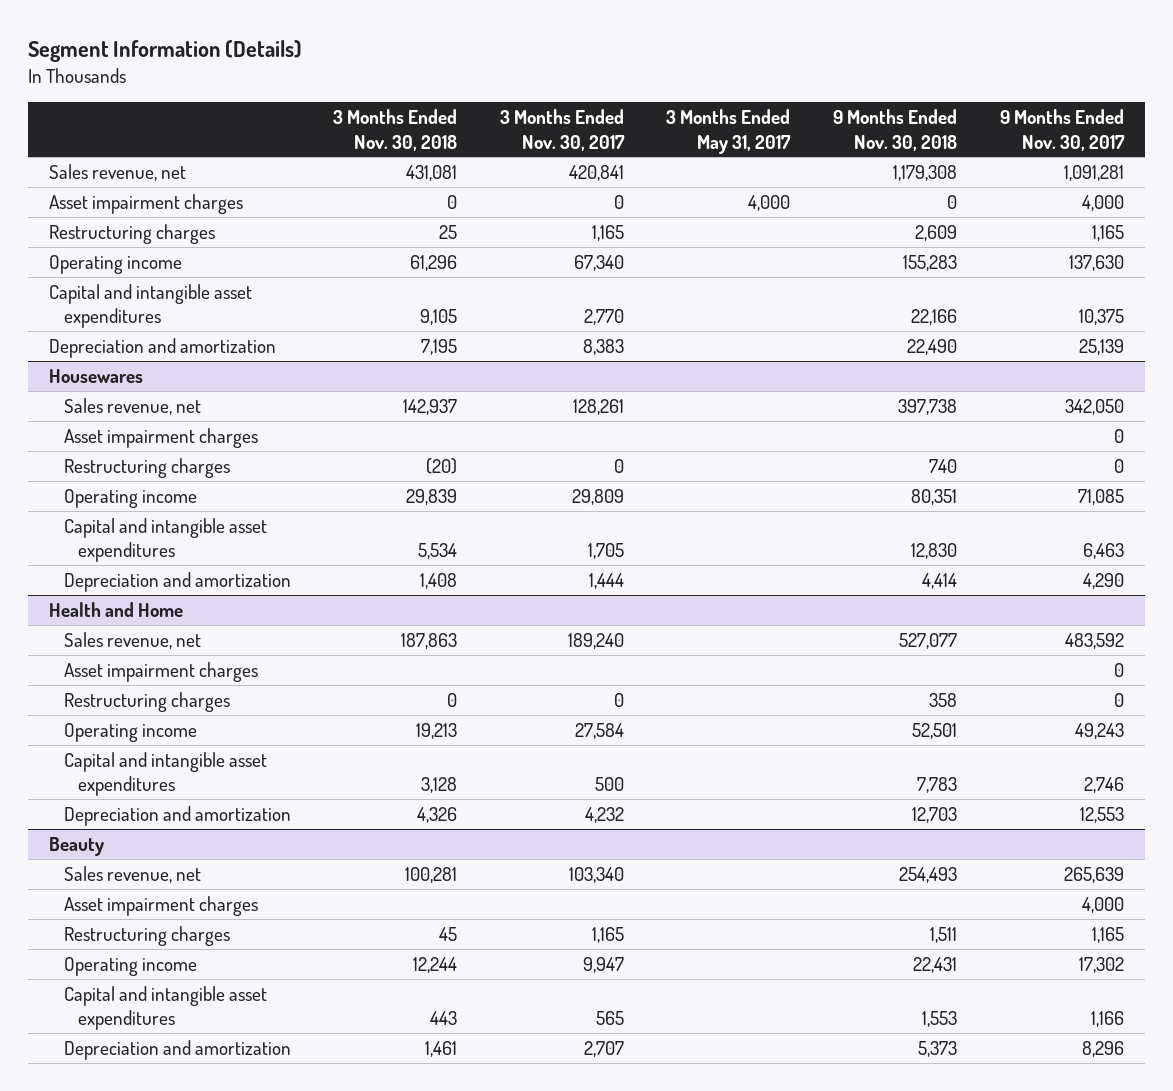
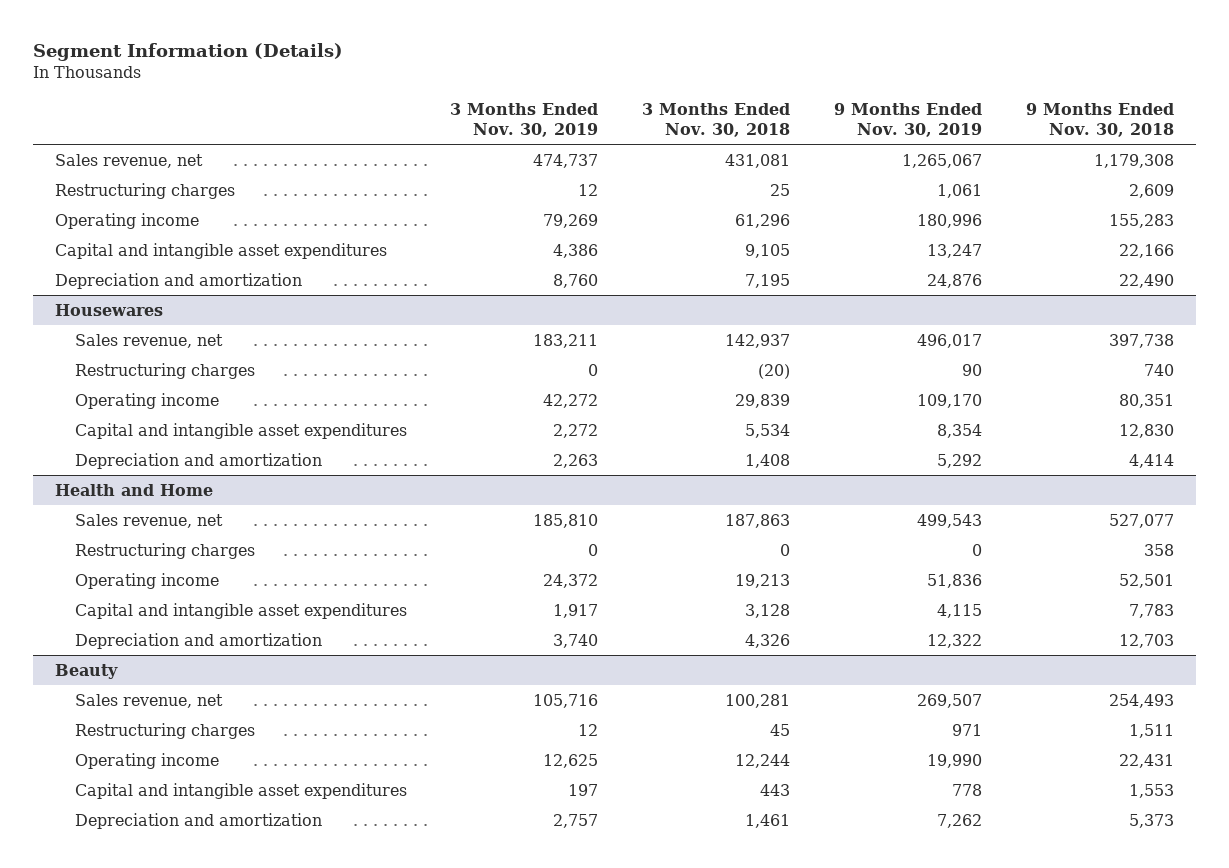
[499,109,625,151] 3 Months Ended Nov. 30, 2017 -> none
[666,109,792,154] 3 Months Ended May 31, 2017 -> none
[999,109,1125,151] 9 Months Ended Nov. 30, 2017 -> none
none -> [450,102,599,137] 3 Months Ended Nov. 30, 2019
none -> [834,102,983,137] 9 Months Ended Nov. 30, 2019
[49,193,244,214] Asset impairment charges -> none
[63,427,258,448] Asset impairment charges -> none
[63,661,258,682] Asset impairment charges -> none
[63,895,258,916] Asset impairment charges -> none

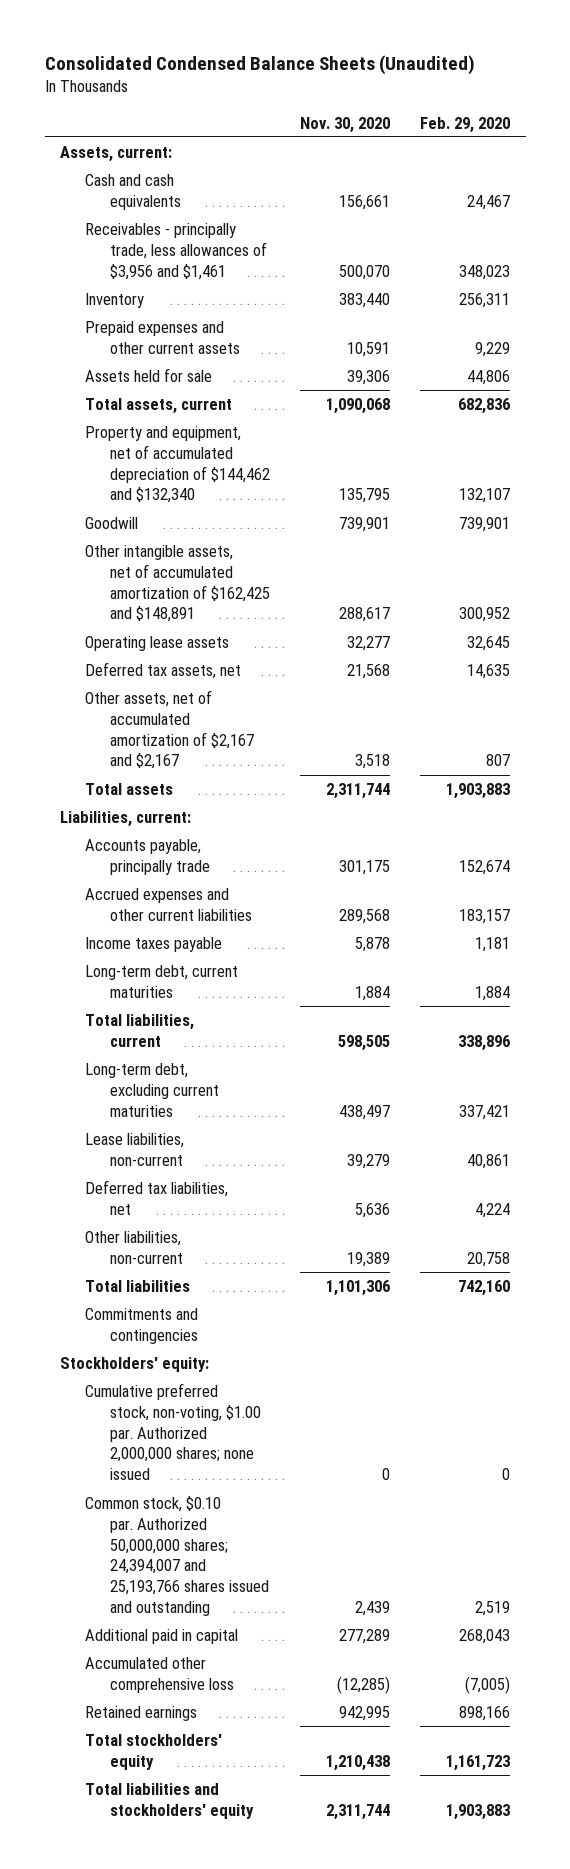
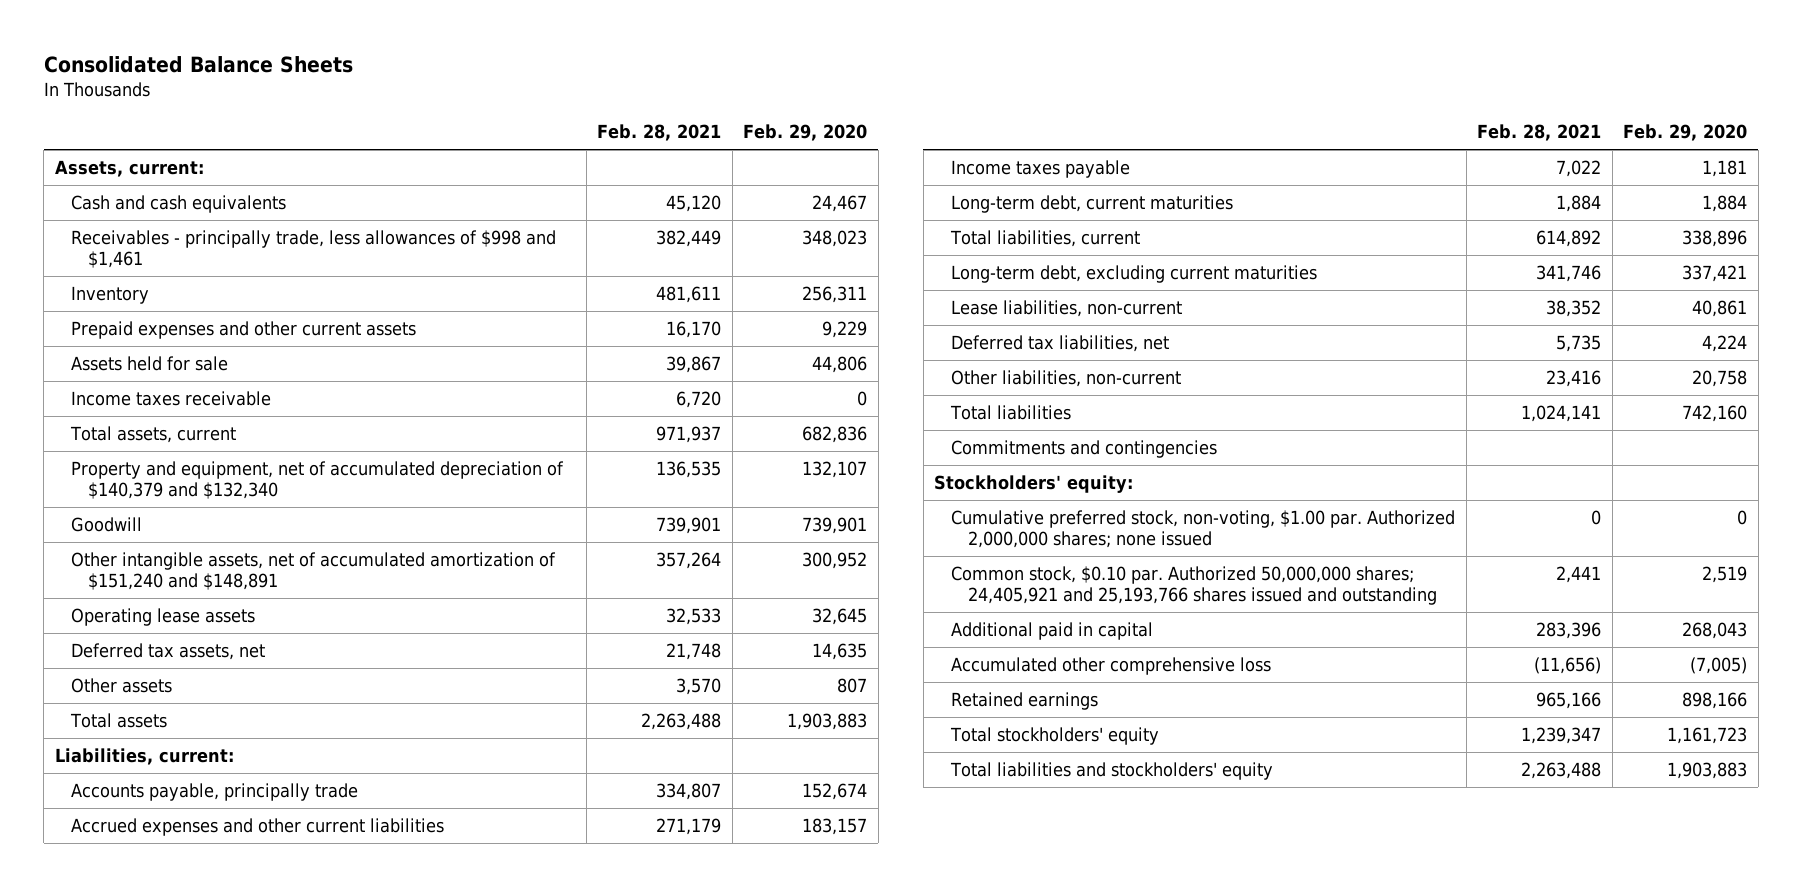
[44,55,475,76] Consolidated Condensed Balance Sheets (Unaudited) -> [43,55,353,73] Consolidated Balance Sheets
[300,116,391,133] Nov. 30, 2020 -> none
none -> [597,124,722,142] Feb. 28, 2021
[84,222,267,280] Receivables - principally trade, less allowances of $3,956 and $1,461 -> [71,230,557,269] Receivables - principally trade, less allowances of $998 and $1,461
none -> [71,391,272,407] Income taxes receivable
[84,425,270,504] Property and equipment, net of accumulated depreciation of $144,462 and $132,340 -> [71,461,565,500] Property and equipment, net of accumulated depreciation of $140,379 and $132,340
[84,544,270,623] Other intangible assets, net of accumulated amortization of $162,425 and $148,891 -> [71,552,557,591] Other intangible assets, net of accumulated amortization of $151,240 and $148,891
[84,689,254,770] Other assets, net of accumulated amortization of $2,167 and $2,167 -> [71,678,173,694] Other assets
[84,1495,269,1617] Common stock, $0.10 par. Authorized 50,000,000 shares; 24,394,007 and 25,193,766 shares issued and outstanding -> [951,566,1437,606] Common stock, $0.10 par. Authorized 50,000,000 shares; 24,405,921 and 25,193,766 shares issued and outstanding

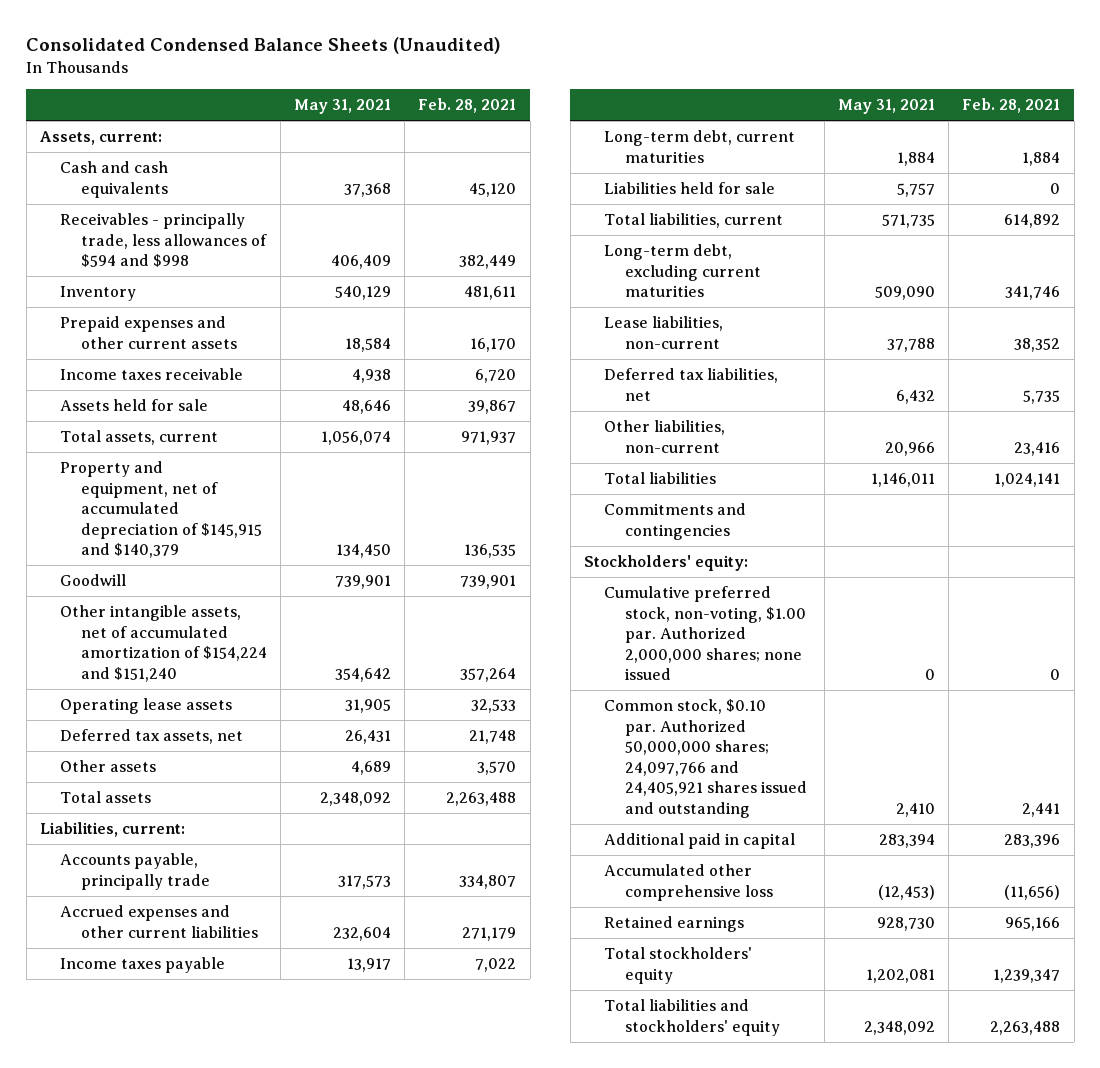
[43,55,353,73] Consolidated Balance Sheets -> [26,37,502,55] Consolidated Condensed Balance Sheets (Unaudited)
[743,124,868,142] Feb. 29, 2020 -> none
none -> [293,99,391,115] May 31, 2021
[71,230,557,269] Receivables - principally trade, less allowances of $998 and $1,461 -> [60,213,267,268] Receivables - principally trade, less allowances of $594 and $998
[71,356,229,372] Assets held for sale -> [60,399,209,412] Assets held for sale
[71,461,565,500] Property and equipment, net of accumulated depreciation of $140,379 and $132,340 -> [60,461,262,559] Property and equipment, net of accumulated depreciation of $145,915 and $140,379
[71,552,557,591] Other intangible assets, net of accumulated amortization of $151,240 and $148,891 -> [60,605,267,682] Other intangible assets, net of accumulated amortization of $154,224 and $151,240
none -> [604,182,776,195] Liabilities held for sale
[951,566,1437,606] Common stock, $0.10 par. Authorized 50,000,000 shares; 24,405,921 and 25,193,766 shares issued and outstanding -> [604,699,807,818] Common stock, $0.10 par. Authorized 50,000,000 shares; 24,097,766 and 24,405,921 shares issued and outstanding

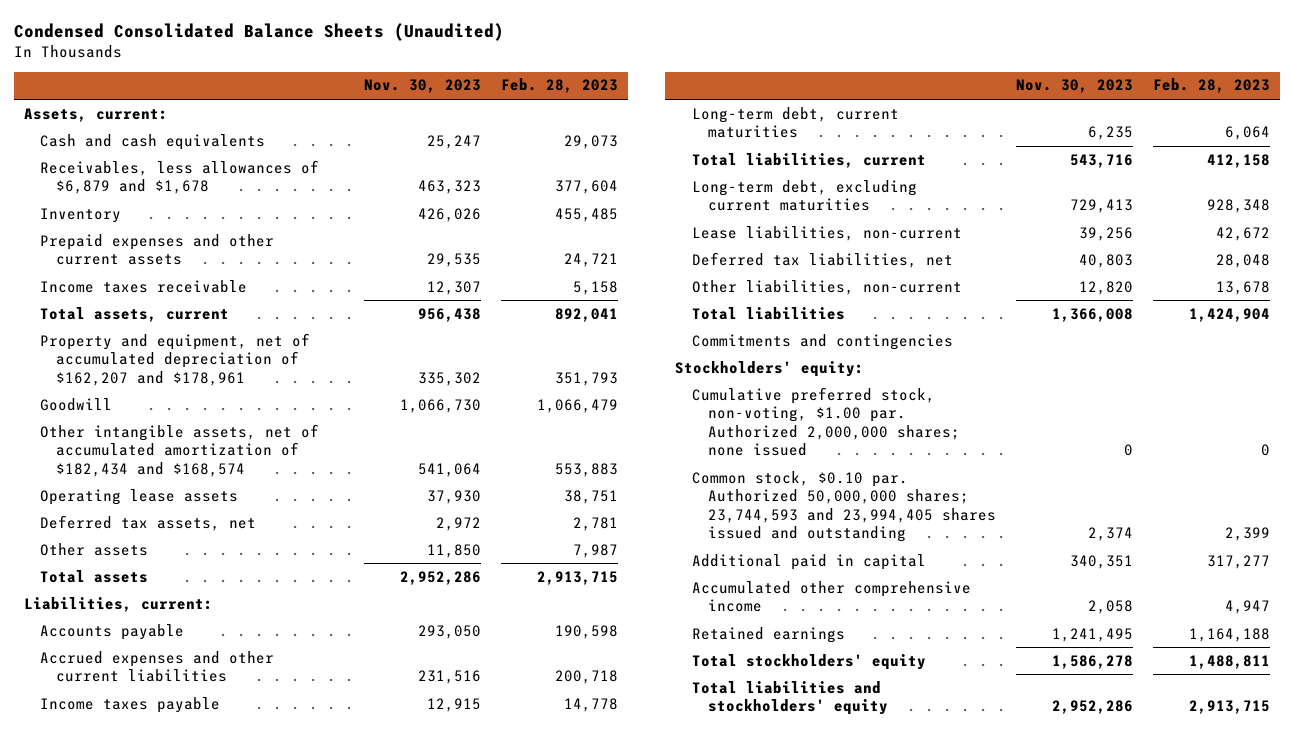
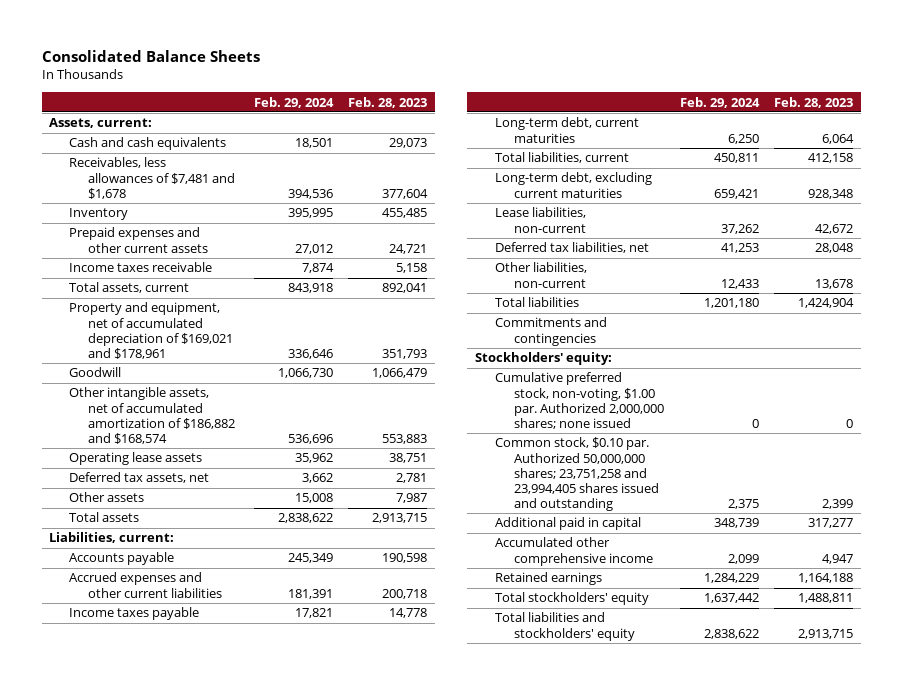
[13,22,504,41] Condensed Consolidated Balance Sheets (Unaudited) -> [41,49,260,62] Consolidated Balance Sheets
[364,79,482,94] Nov. 30, 2023 -> none
none -> [253,96,334,108] Feb. 29, 2024
[39,159,319,195] Receivables, less allowances of $6,879 and $1,678 -> [68,157,236,199] Receivables, less allowances of $7,481 and $1,678
[39,332,310,386] Property and equipment, net of accumulated depreciation of $162,207 and $178,961 -> [68,302,234,360] Property and equipment, net of accumulated depreciation of $169,021 and $178,961
[39,423,319,477] Other intangible assets, net of accumulated amortization of $182,434 and $168,574 -> [68,387,236,445] Other intangible assets, net of accumulated amortization of $186,882 and $168,574
[691,470,996,543] Common stock, $0.10 par. Authorized 50,000,000 shares; 23,744,593 and 23,994,405 shares issued and outstanding -> [494,437,660,512] Common stock, $0.10 par. Authorized 50,000,000 shares; 23,751,258 and 23,994,405 shares issued and outstanding

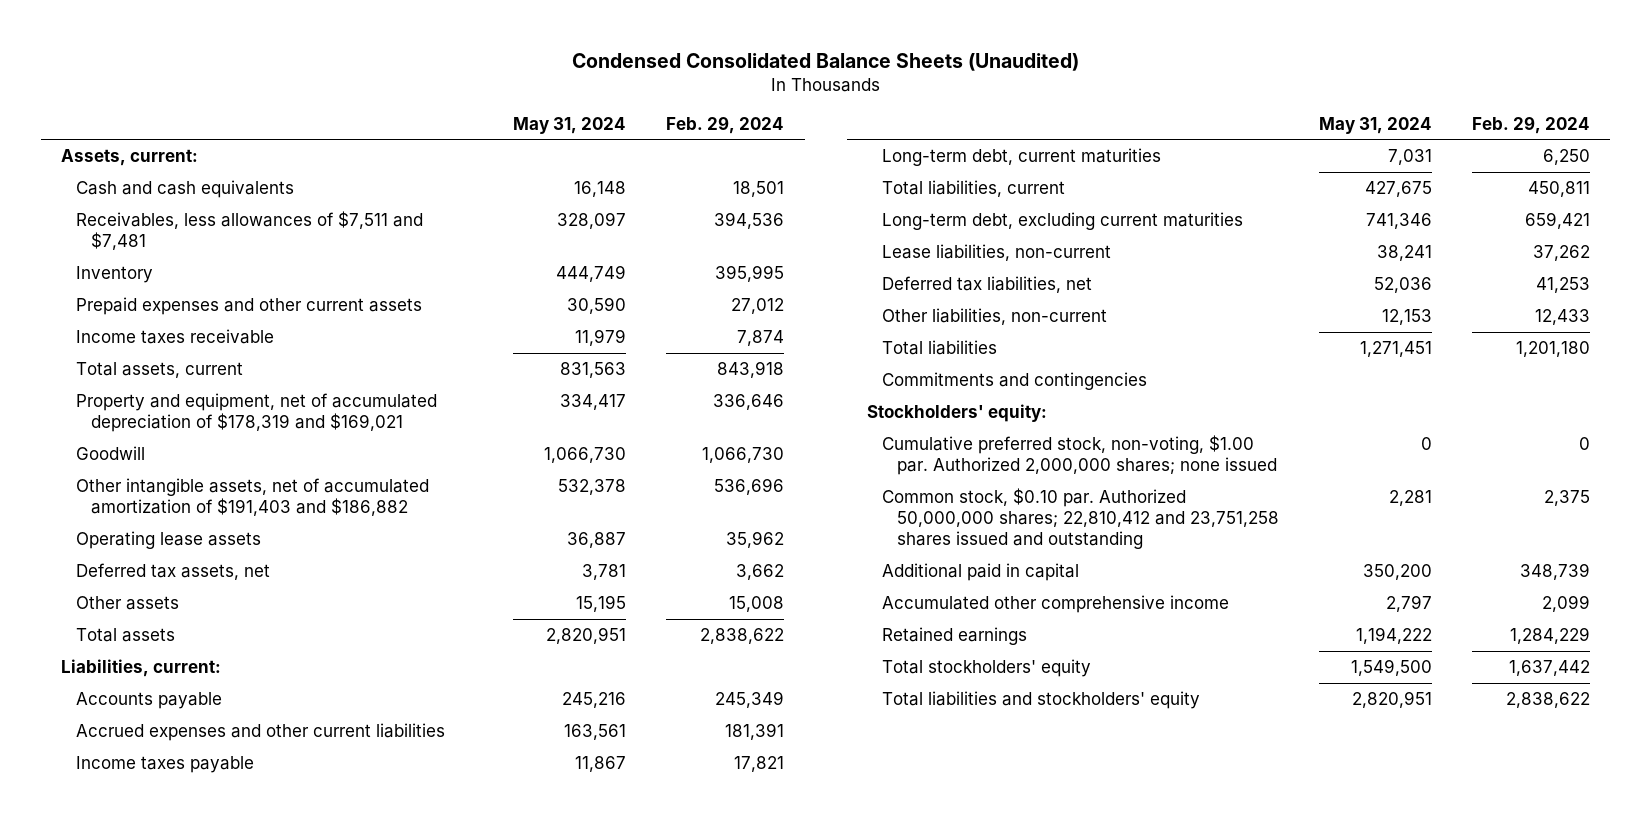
[41,49,260,62] Consolidated Balance Sheets -> [571,52,1079,71] Condensed Consolidated Balance Sheets (Unaudited)
[348,96,428,108] Feb. 28, 2023 -> none
none -> [513,116,627,134] May 31, 2024
[68,157,236,199] Receivables, less allowances of $7,481 and $1,678 -> [76,211,424,251] Receivables, less allowances of $7,511 and $7,481
[68,302,234,360] Property and equipment, net of accumulated depreciation of $169,021 and $178,961 -> [76,393,438,433] Property and equipment, net of accumulated depreciation of $178,319 and $169,021
[68,387,236,445] Other intangible assets, net of accumulated amortization of $186,882 and $168,574 -> [76,478,430,517] Other intangible assets, net of accumulated amortization of $191,403 and $186,882
[494,437,660,512] Common stock, $0.10 par. Authorized 50,000,000 shares; 23,751,258 and 23,994,405 shares issued and outstanding -> [881,488,1279,550] Common stock, $0.10 par. Authorized 50,000,000 shares; 22,810,412 and 23,751,258 shares issued and outstanding

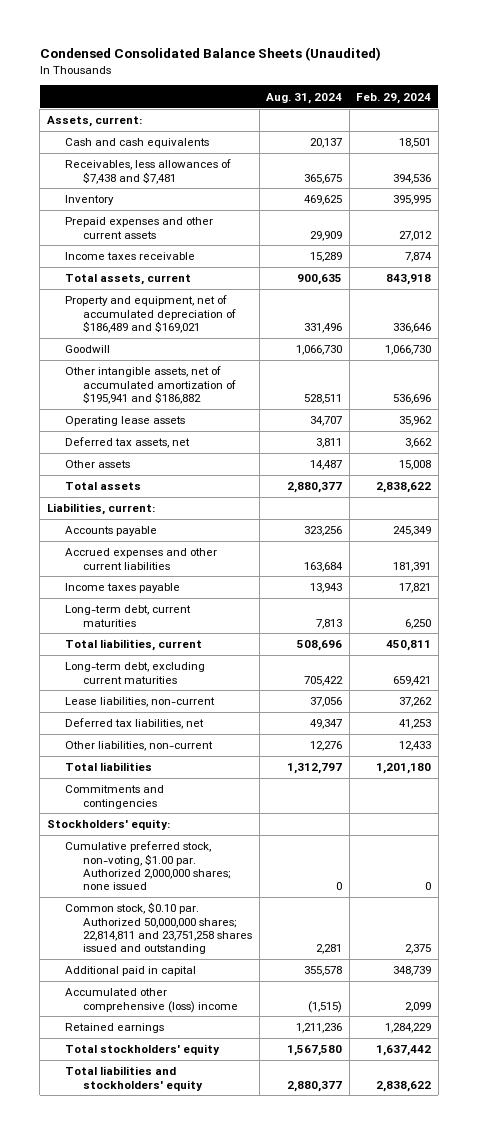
[513,116,627,134] May 31, 2024 -> none
none -> [266,92,343,104] Aug. 31, 2024
[76,211,424,251] Receivables, less allowances of $7,511 and $7,481 -> [65,159,232,184] Receivables, less allowances of $7,438 and $7,481
[76,393,438,433] Property and equipment, net of accumulated depreciation of $178,319 and $169,021 -> [65,295,237,334] Property and equipment, net of accumulated depreciation of $186,489 and $169,021
[76,478,430,517] Other intangible assets, net of accumulated amortization of $191,403 and $186,882 -> [65,366,237,405] Other intangible assets, net of accumulated amortization of $195,941 and $186,882
[881,488,1279,550] Common stock, $0.10 par. Authorized 50,000,000 shares; 22,810,412 and 23,751,258 shares issued and outstanding -> [65,902,253,955] Common stock, $0.10 par. Authorized 50,000,000 shares; 22,814,811 and 23,751,258 shares issued and outstanding
[881,595,1229,614] Accumulated other comprehensive income -> [65,988,239,1013] Accumulated other comprehensive (loss) income

